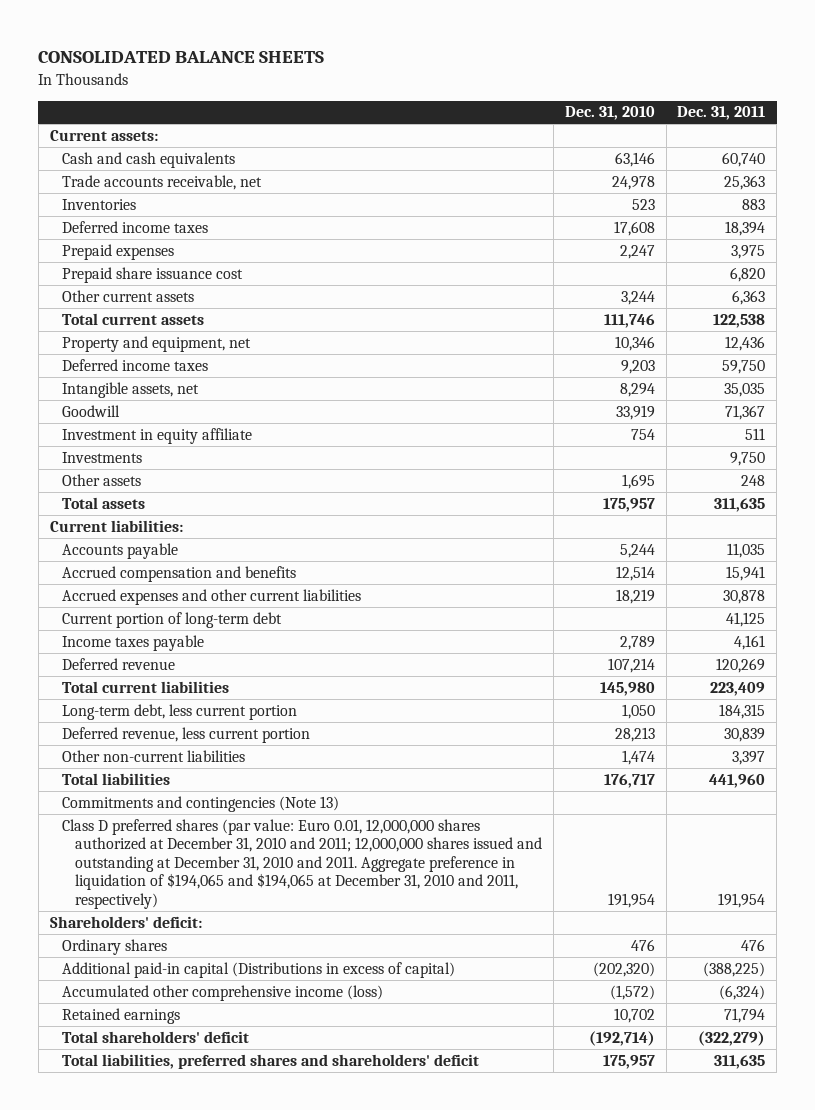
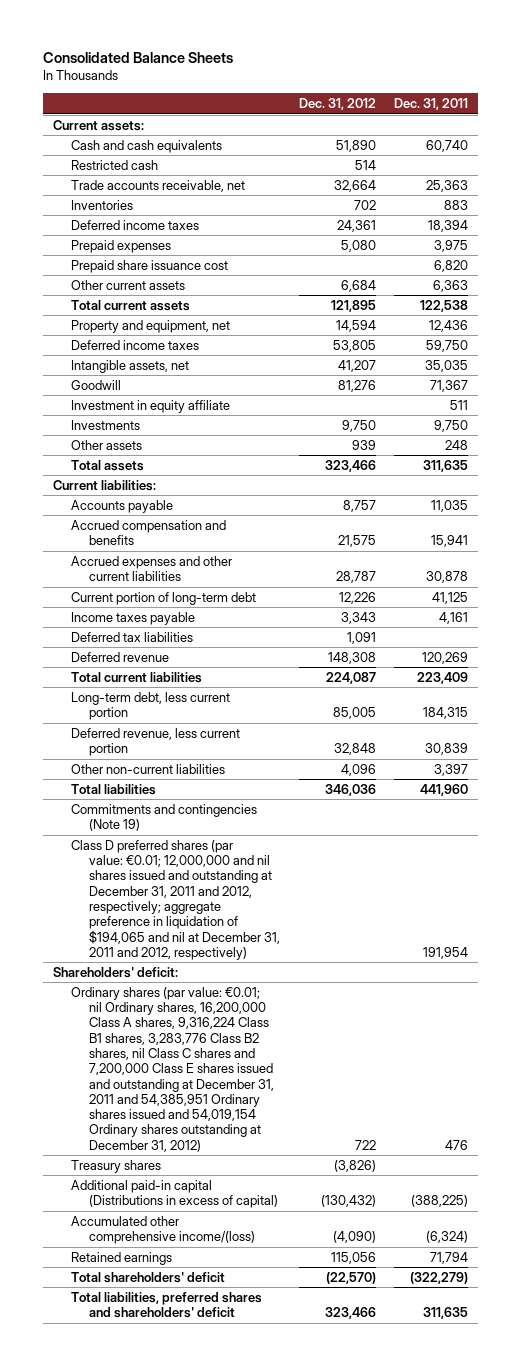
[38,51,325,64] CONSOLIDATED BALANCE SHEETS -> [43,52,234,64] Consolidated Balance Sheets
[564,106,655,121] Dec. 31, 2010 -> none
none -> [298,98,376,111] Dec. 31, 2012
none -> [70,159,158,170] Restricted cash
none -> [70,631,193,642] Deferred tax liabilities
[62,795,340,812] Commitments and contingencies (Note 13) -> [70,803,257,832] Commitments and contingencies (Note 19)
[62,818,542,909] Class D preferred shares (par value: Euro 0.01, 12,000,000 shares authorized at December 31, 2010 and 2011; 12,000,000 shares issued and outstanding at December 31, 2010 and 2011. Aggregate preference in liquidation of $194,065 and $194,065 at December 31, 2010 and 2011, respectively) -> [70,839,280,960] Class D preferred shares (par value: €0.01; 12,000,000 and nil shares issued and outstanding at December 31, 2011 and 2012, respectively; aggregate preference in liquidation of $194,065 and nil at December 31, 2011 and 2012, respectively)
[62,938,168,955] Ordinary shares -> [70,986,274,1152] Ordinary shares (par value: €0.01; nil Ordinary shares, 16,200,000 Class A shares, 9,316,224 Class B1 shares, 3,283,776 Class B2 shares, nil Class C shares and 7,200,000 Class E shares issued and outstanding at December 31, 2011 and 54,385,951 Ordinary shares issued and 54,019,154 Ordinary shares outstanding at December 31, 2012)
none -> [70,1159,161,1173] Treasury shares
[62,984,384,1001] Accumulated other comprehensive income (loss) -> [70,1215,255,1245] Accumulated other comprehensive income/(loss)

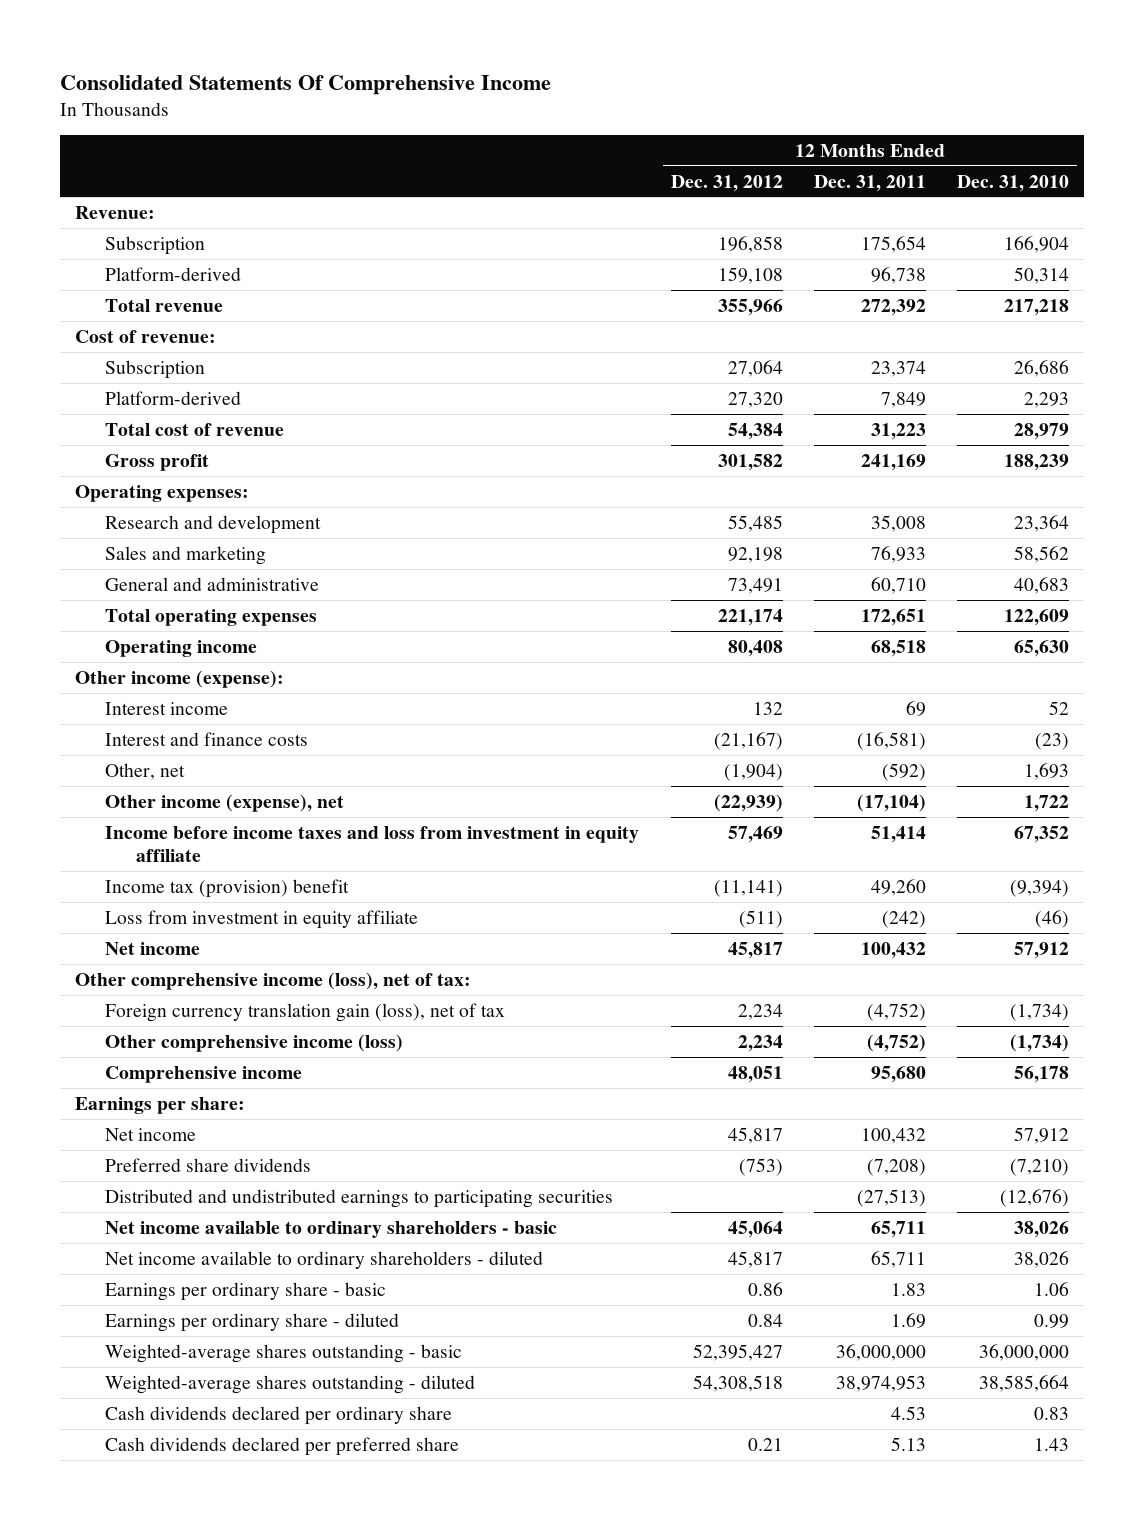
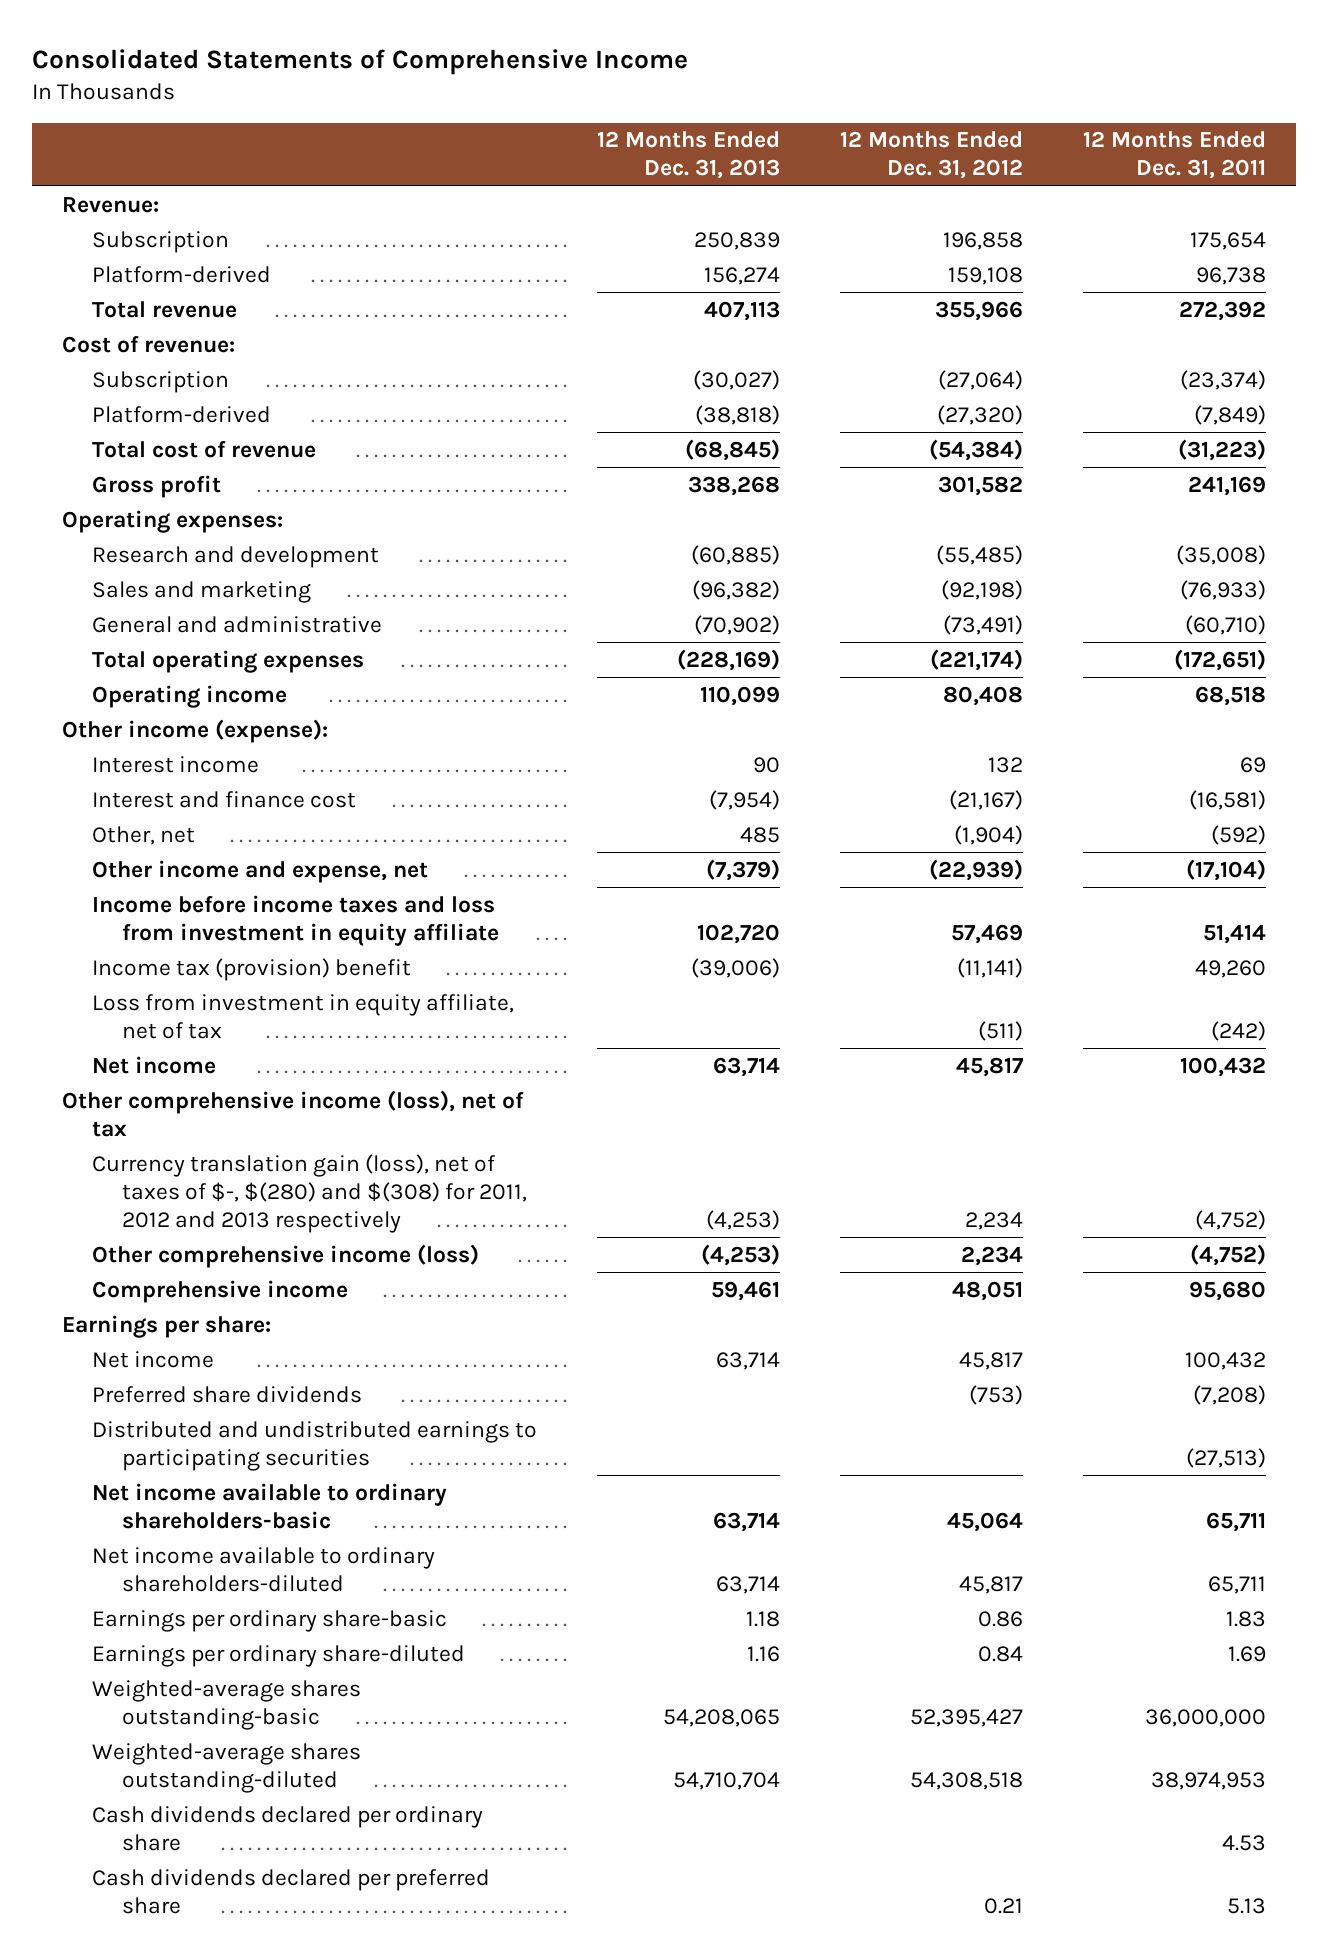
[59,74,551,95] Consolidated Statements Of Comprehensive Income -> [32,49,689,76] Consolidated Statements of Comprehensive Income
[956,174,1069,192] Dec. 31, 2010 -> none
none -> [597,131,781,180] 12 Months Ended Dec. 31, 2013
[727,359,783,377] 27,064 -> [937,369,1023,390] (27,064)
[870,360,926,377] 23,374 -> [1179,369,1266,390] (23,374)
[727,391,783,408] 27,320 -> [936,404,1023,425] (27,320)
[880,391,926,408] 7,849 -> [1193,404,1266,425] (7,849)
[727,422,783,440] 54,384 -> [928,438,1023,461] (54,384)
[870,422,926,440] 31,223 -> [1177,438,1266,461] (31,223)
[727,514,783,532] 55,485 -> [935,544,1023,565] (55,485)
[870,514,926,532] 35,008 -> [1175,544,1266,565] (35,008)
[727,546,783,563] 92,198 -> [940,579,1023,600] (92,198)
[870,545,926,563] 76,933 -> [1179,579,1266,600] (76,933)
[727,577,783,594] 73,491 -> [942,614,1023,635] (73,491)
[870,576,926,594] 60,710 -> [1184,614,1266,635] (60,710)
[717,608,783,626] 221,174 -> [929,648,1023,671] (221,174)
[860,608,926,626] 172,651 -> [1173,648,1266,671] (172,651)
[105,731,309,746] Interest and finance costs -> [92,790,357,808] Interest and finance cost
[105,793,345,812] Other income (expense), net -> [92,859,429,883] Other income and expense, net
[105,909,419,929] Loss from investment in equity affiliate -> [92,993,515,1039] Loss from investment in equity affiliate, net of tax
[75,971,472,990] Other comprehensive income (loss), net of tax: -> [61,1089,524,1137] Other comprehensive income (loss), net of tax
[105,1002,506,1022] Foreign currency translation gain (loss), net of tax -> [92,1153,528,1233] Currency translation gain (loss), net of taxes of $-, $(280) and $(308) for 2011, 2012 and 2013 respectively
[105,1220,558,1238] Net income available to ordinary shareholders - basic -> [92,1482,448,1529] Net income available to ordinary shareholders-basic
[105,1250,544,1269] Net income available to ordinary shareholders - diluted -> [92,1546,436,1592] Net income available to ordinary shareholders-diluted
[105,1281,387,1301] Earnings per ordinary share - basic -> [92,1609,448,1632] Earnings per ordinary share-basic
[105,1312,400,1332] Earnings per ordinary share - diluted -> [92,1644,466,1667] Earnings per ordinary share-diluted
[105,1343,463,1363] Weighted-average shares outstanding - basic -> [92,1679,362,1730] Weighted-average shares outstanding-basic
[105,1374,476,1394] Weighted-average shares outstanding - diluted -> [92,1742,362,1793] Weighted-average shares outstanding-diluted

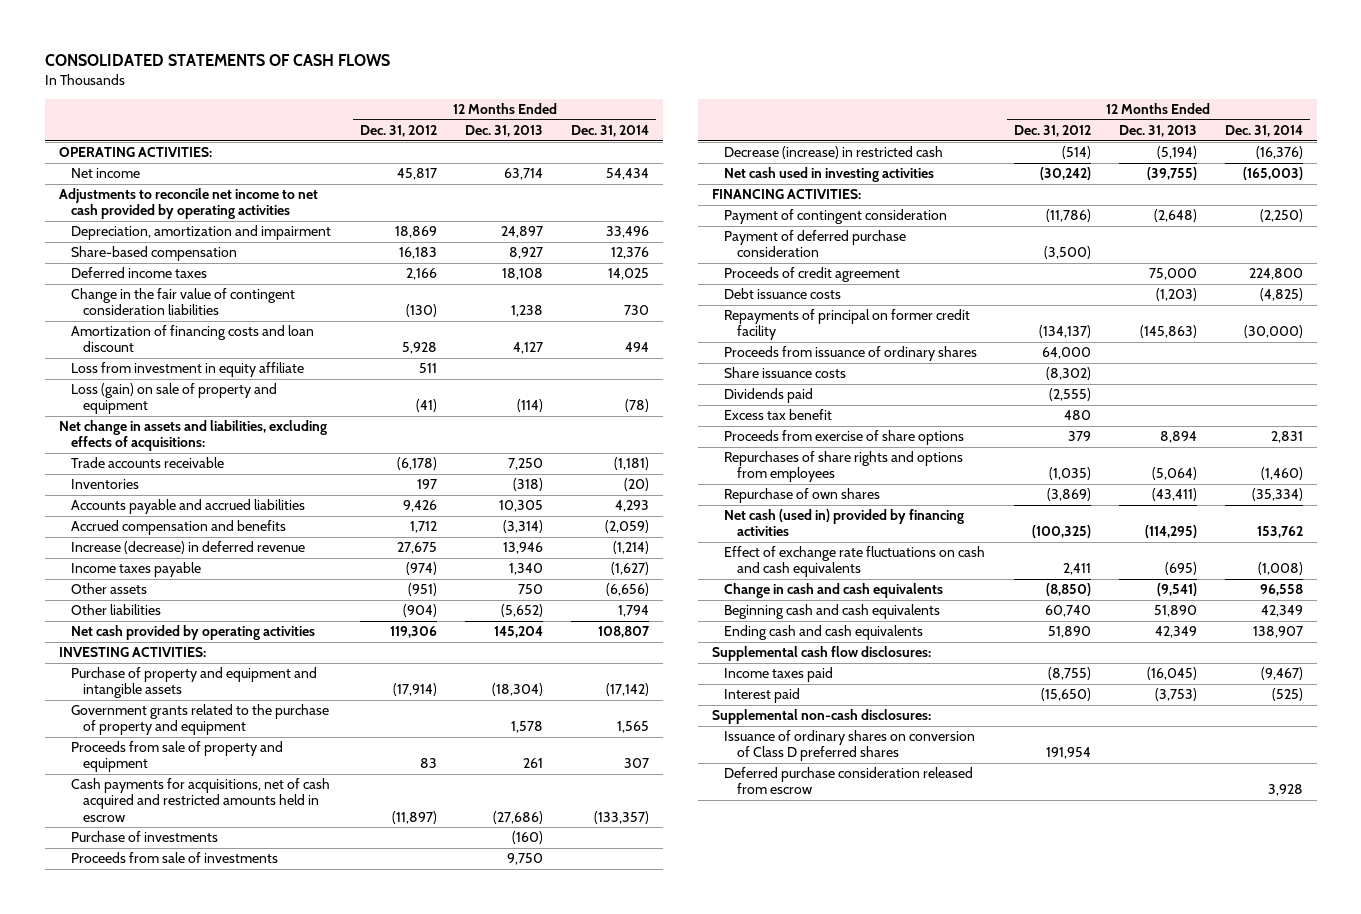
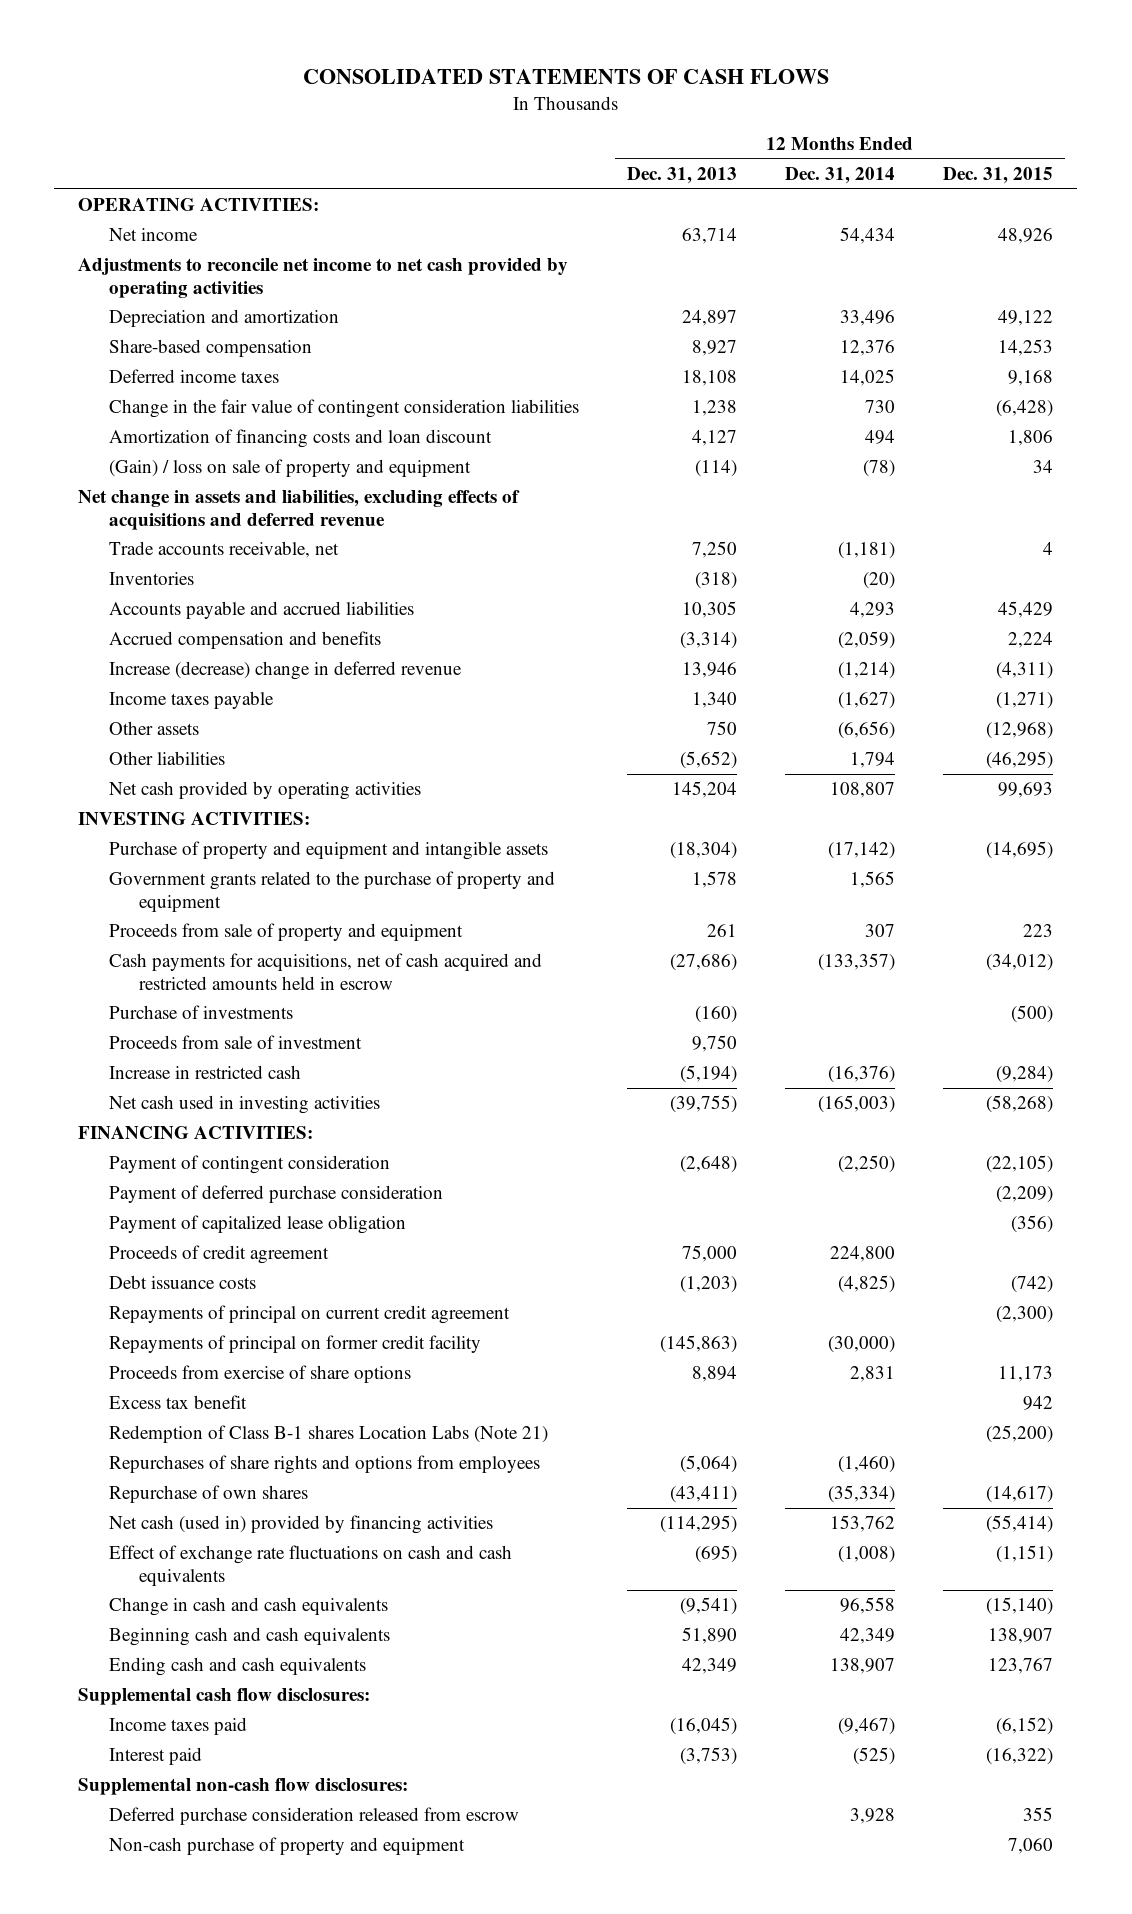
[359,125,437,138] Dec. 31, 2012 -> none
none -> [943,167,1054,185] Dec. 31, 2015
[70,225,331,241] Depreciation, amortization and impairment -> [108,309,339,328] Depreciation and amortization
[70,362,304,378] Loss from investment in equity affiliate -> none
[70,383,277,415] Loss (gain) on sale of property and equipment -> [108,459,471,478] (Gain) / loss on sale of property and equipment
[58,420,327,452] Net change in assets and liabilities, excluding effects of acquisitions: -> [78,490,521,530] Net change in assets and liabilities, excluding effects of acquisitions and deferred revenue
[70,457,224,469] Trade accounts receivable -> [108,541,339,559] Trade accounts receivable, net
[70,541,305,555] Increase (decrease) in deferred revenue -> [108,661,462,681] Increase (decrease) change in deferred revenue
[70,852,278,864] Proceeds from sale of investments -> [108,1035,362,1050] Proceeds from sale of investment
[724,146,944,160] Decrease (increase) in restricted cash -> [108,1065,301,1080] Increase in restricted cash
none -> [108,1215,406,1235] Payment of capitalized lease obligation
none -> [108,1305,510,1325] Repayments of principal on current credit agreement
[724,346,978,362] Proceeds from issuance of ordinary shares -> none
[724,367,847,379] Share issuance costs -> none
[724,388,814,404] Dividends paid -> none
[724,409,833,421] Excess tax benefit -> [108,1395,247,1410] Excess tax benefit
none -> [108,1425,548,1444] Redemption of Class B-1 shares Location Labs (Note 21)
[724,730,976,762] Issuance of ordinary shares on conversion of Class D preferred shares -> none
[712,709,932,725] Supplemental non-cash disclosures: -> [78,1778,409,1796] Supplemental non-cash flow disclosures:
none -> [108,1837,465,1856] Non-cash purchase of property and equipment

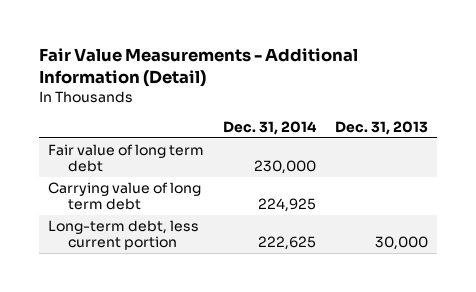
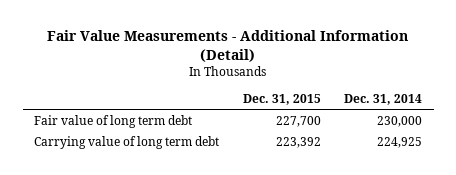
[334,121,428,136] Dec. 31, 2013 -> none
none -> [242,94,321,106] Dec. 31, 2015
[48,219,200,251] Long-term debt, less current portion -> none

